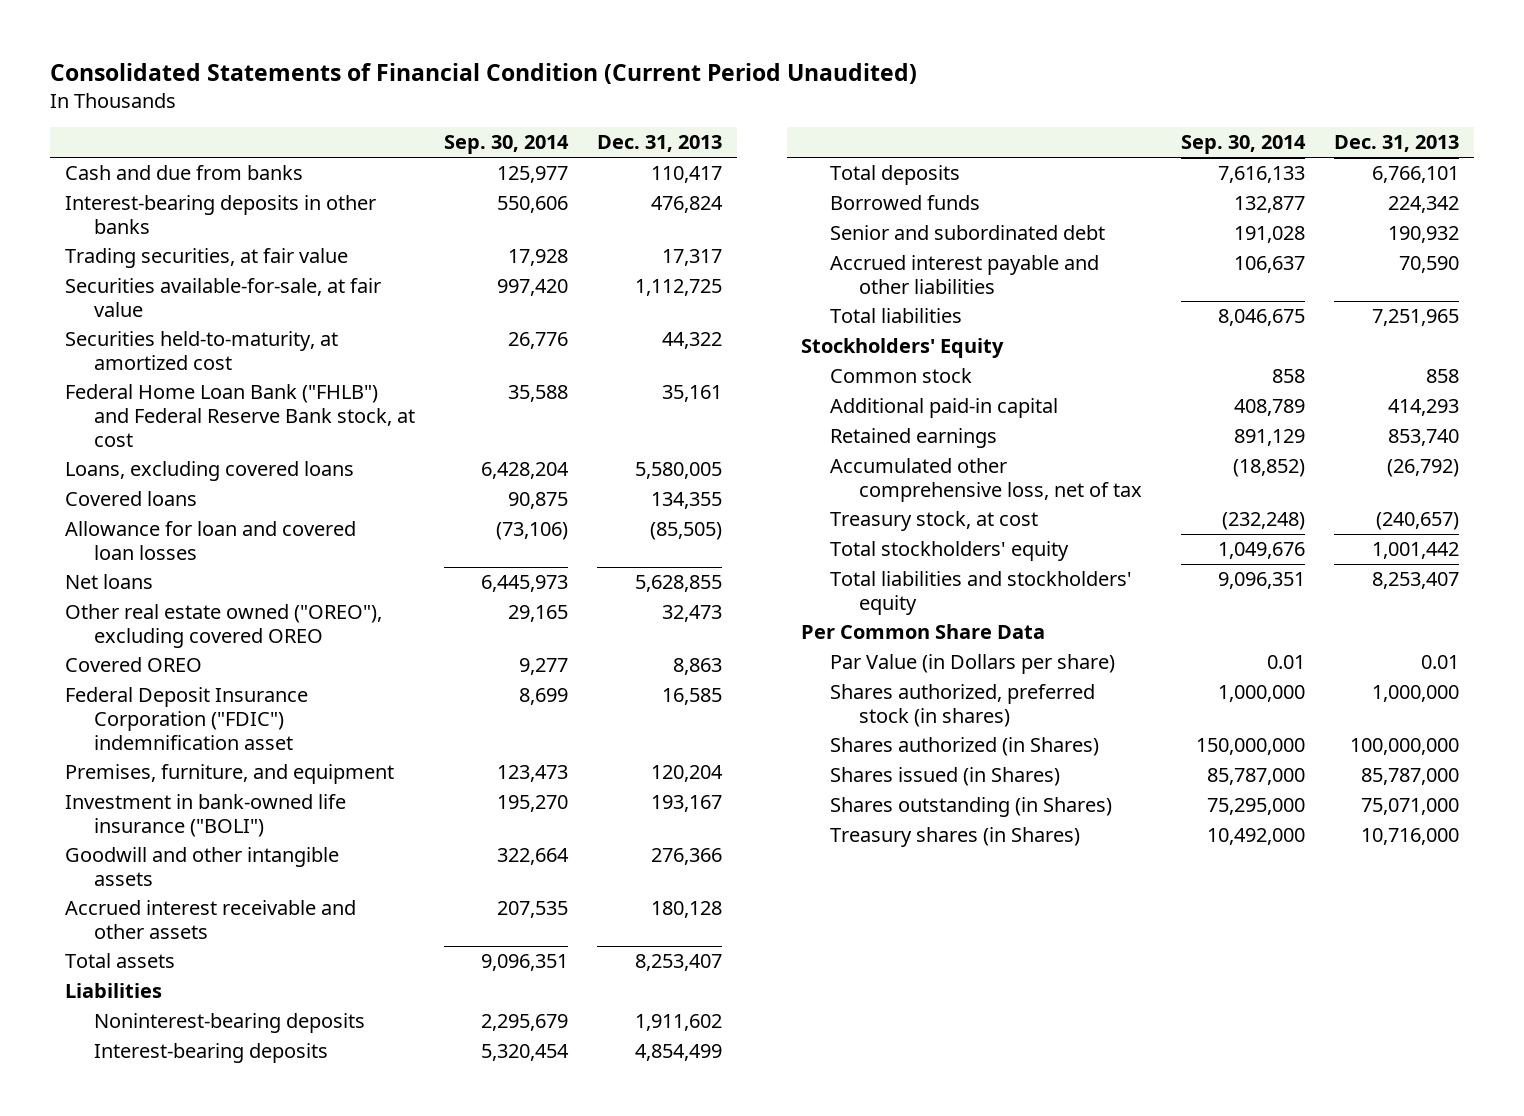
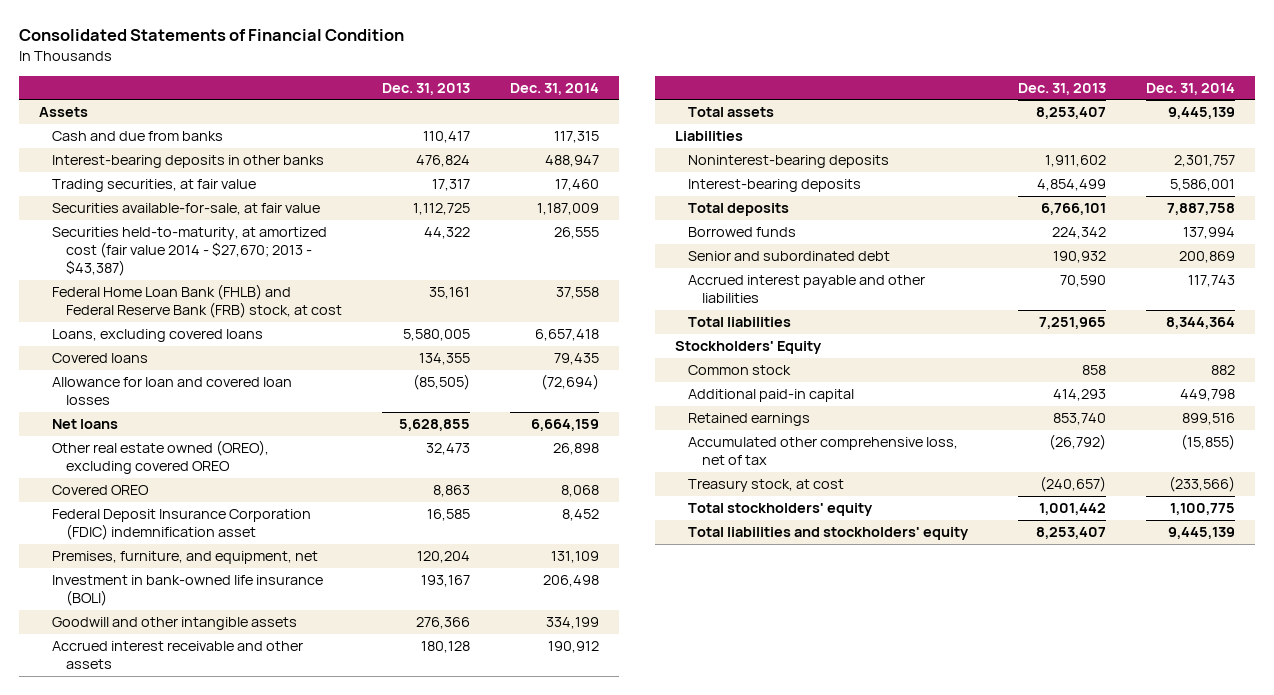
[49,62,917,84] Consolidated Statements of Financial Condition (Current Period Unaudited) -> [18,29,404,42] Consolidated Statements of Financial Condition
[444,135,570,155] Sep. 30, 2014 -> none
none -> [509,82,599,95] Dec. 31, 2014
none -> [38,107,88,118] Assets
[64,330,338,370] Securities held-to-maturity, at amortized cost -> [52,227,328,277] Securities held-to-maturity, at amortized cost (fair value 2014 - $27,670; 2013 - $43,387)
[64,383,415,447] Federal Home Loan Bank ("FHLB") and Federal Reserve Bank stock, at cost -> [52,284,342,319] Federal Home Loan Bank (FHLB) and Federal Reserve Bank (FRB) stock, at cost
[64,603,382,648] Other real estate owned ("OREO"), excluding covered OREO -> [52,440,270,475] Other real estate owned (OREO), excluding covered OREO
[64,686,308,750] Federal Deposit Insurance Corporation ("FDIC") indemnification asset -> [52,509,312,541] Federal Deposit Insurance Corporation (FDIC) indemnification asset
[64,763,394,784] Premises, furniture, and equipment -> [52,551,319,565] Premises, furniture, and equipment, net
[64,793,346,837] Investment in bank-owned life insurance ("BOLI") -> [52,575,324,607] Investment in bank-owned life insurance (BOLI)
[801,623,1046,639] Per Common Share Data -> none
[830,653,1116,674] Par Value (in Dollars per share) -> none
[830,683,1096,727] Shares authorized, preferred stock (in shares) -> none
[830,736,1100,756] Shares authorized (in Shares) -> none
[830,766,1061,786] Shares issued (in Shares) -> none
[830,796,1113,817] Shares outstanding (in Shares) -> none
[830,826,1081,847] Treasury shares (in Shares) -> none

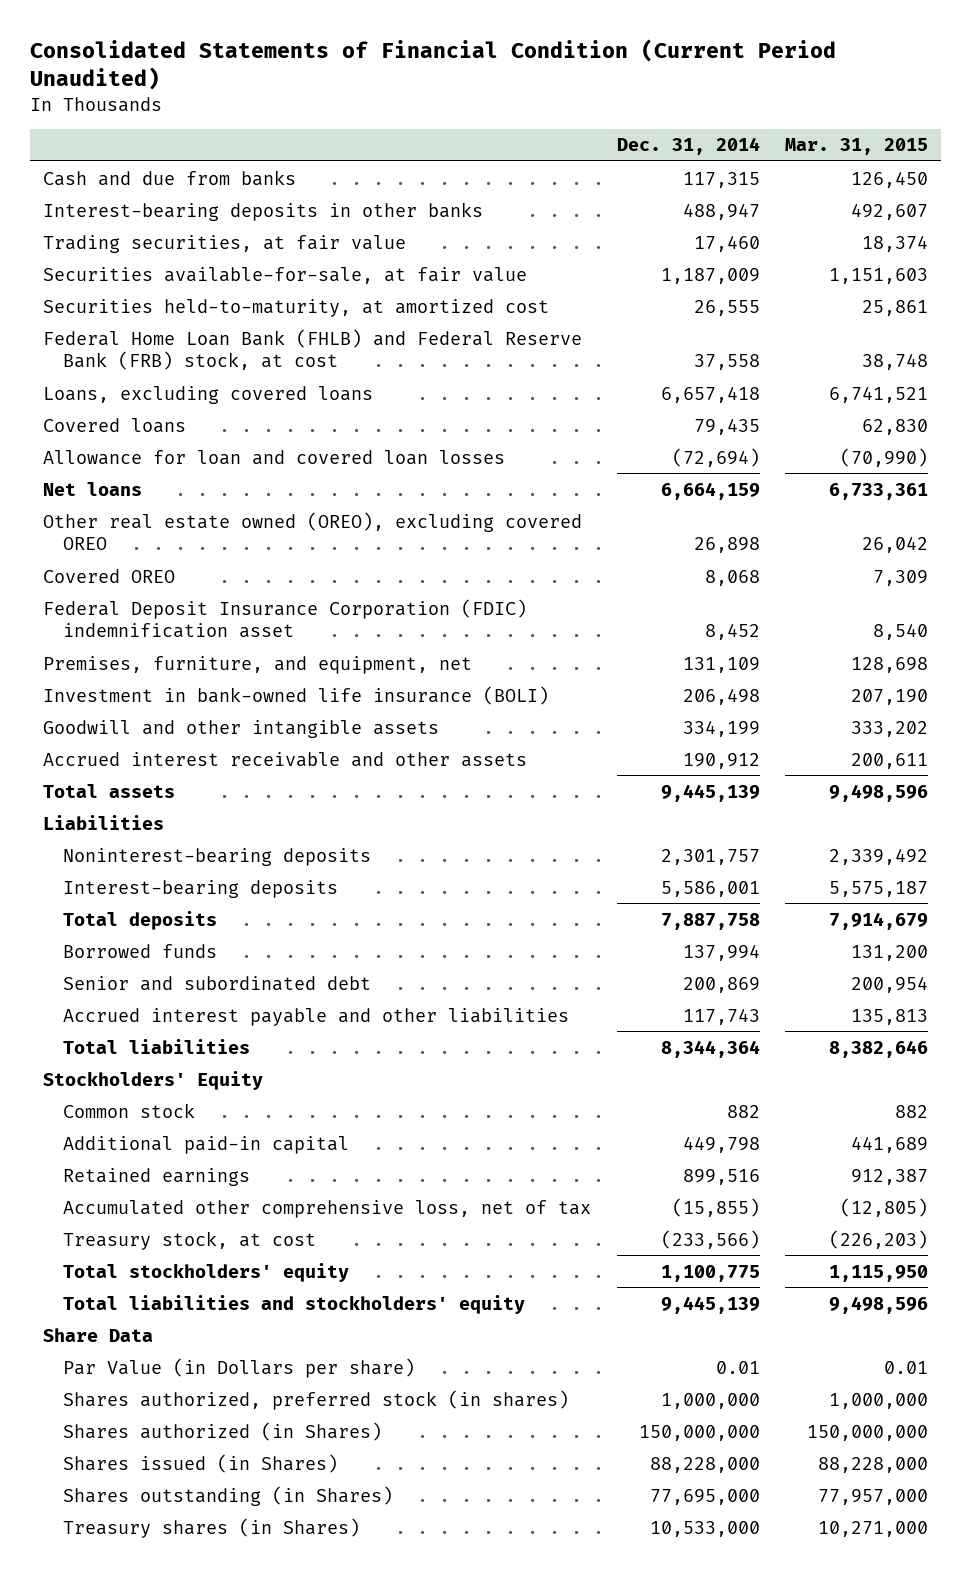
[18,29,404,42] Consolidated Statements of Financial Condition -> [30,39,837,91] Consolidated Statements of Financial Condition (Current Period Unaudited)
[381,82,470,95] Dec. 31, 2013 -> none
none -> [785,138,929,156] Mar. 31, 2015
[38,107,88,118] Assets -> none
[52,227,328,277] Securities held-to-maturity, at amortized cost (fair value 2014 - $27,670; 2013 - $43,387) -> [42,298,549,317] Securities held-to-maturity, at amortized cost
none -> [42,1327,153,1342] Share Data
none -> [62,1357,415,1378] Par Value (in Dollars per share)
none -> [62,1389,569,1410] Shares authorized, preferred stock (in shares)
none -> [62,1421,382,1441] Shares authorized (in Shares)
none -> [62,1453,338,1473] Shares issued (in Shares)
none -> [62,1485,393,1506] Shares outstanding (in Shares)
none -> [62,1517,360,1538] Treasury shares (in Shares)

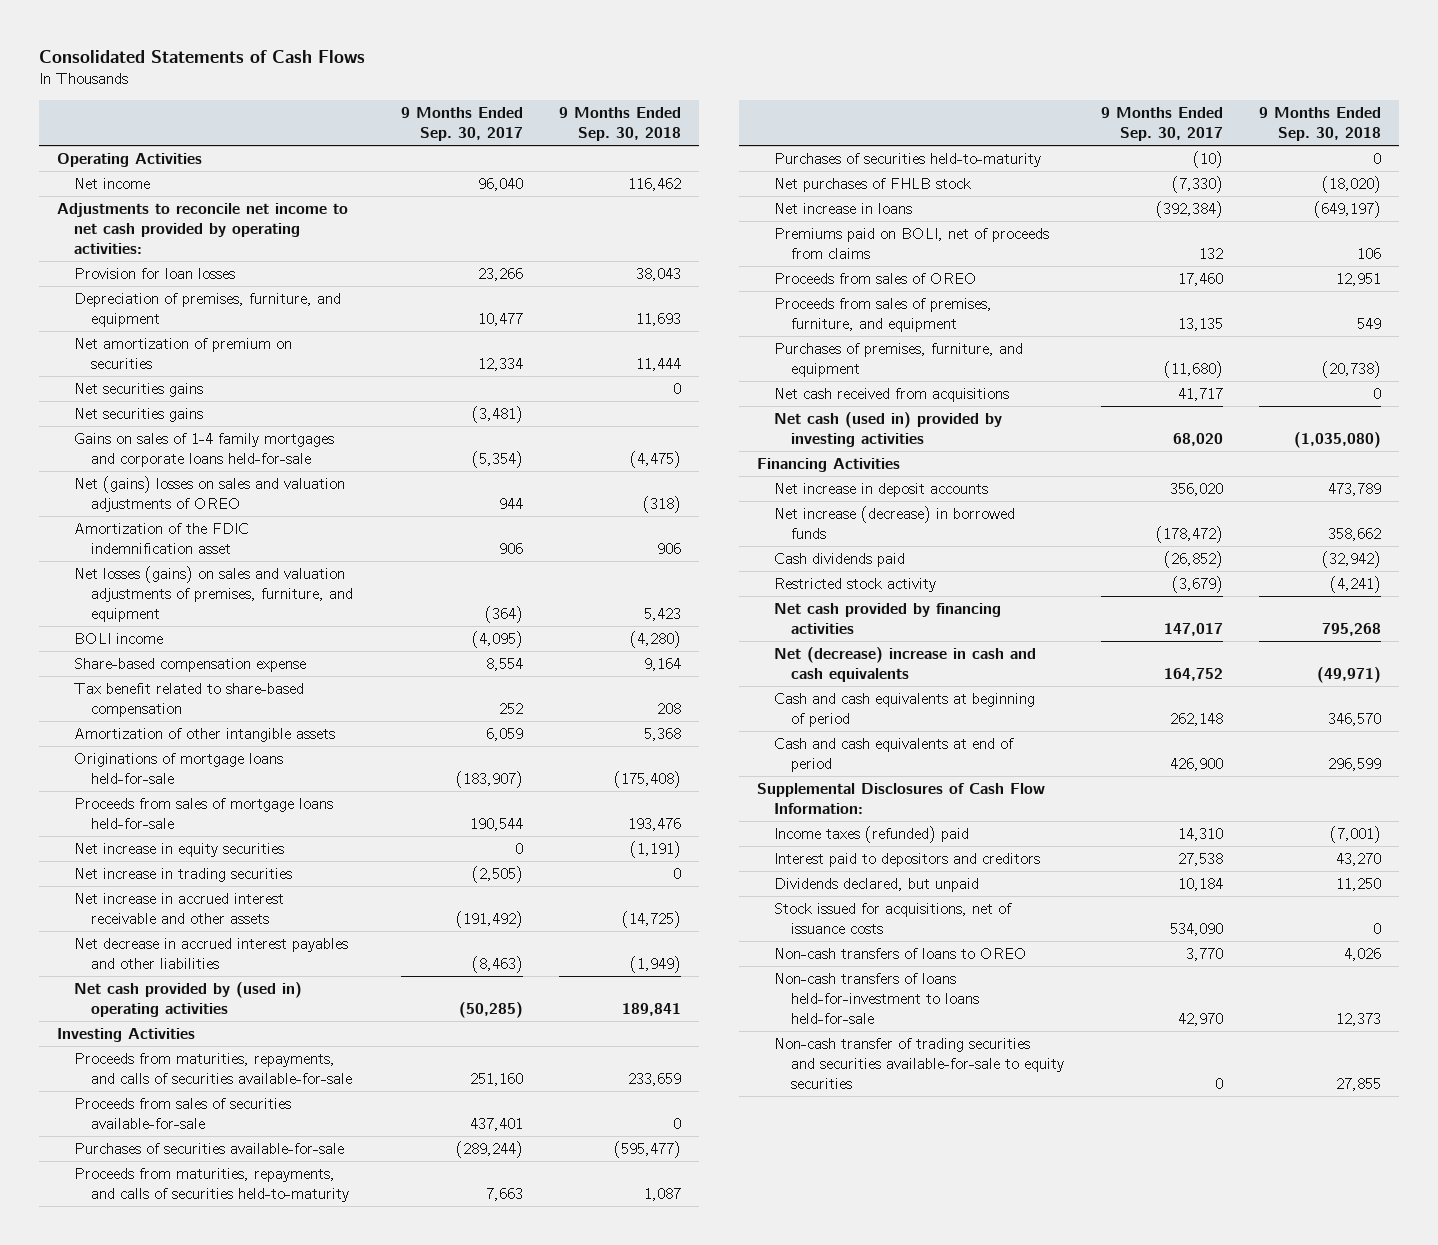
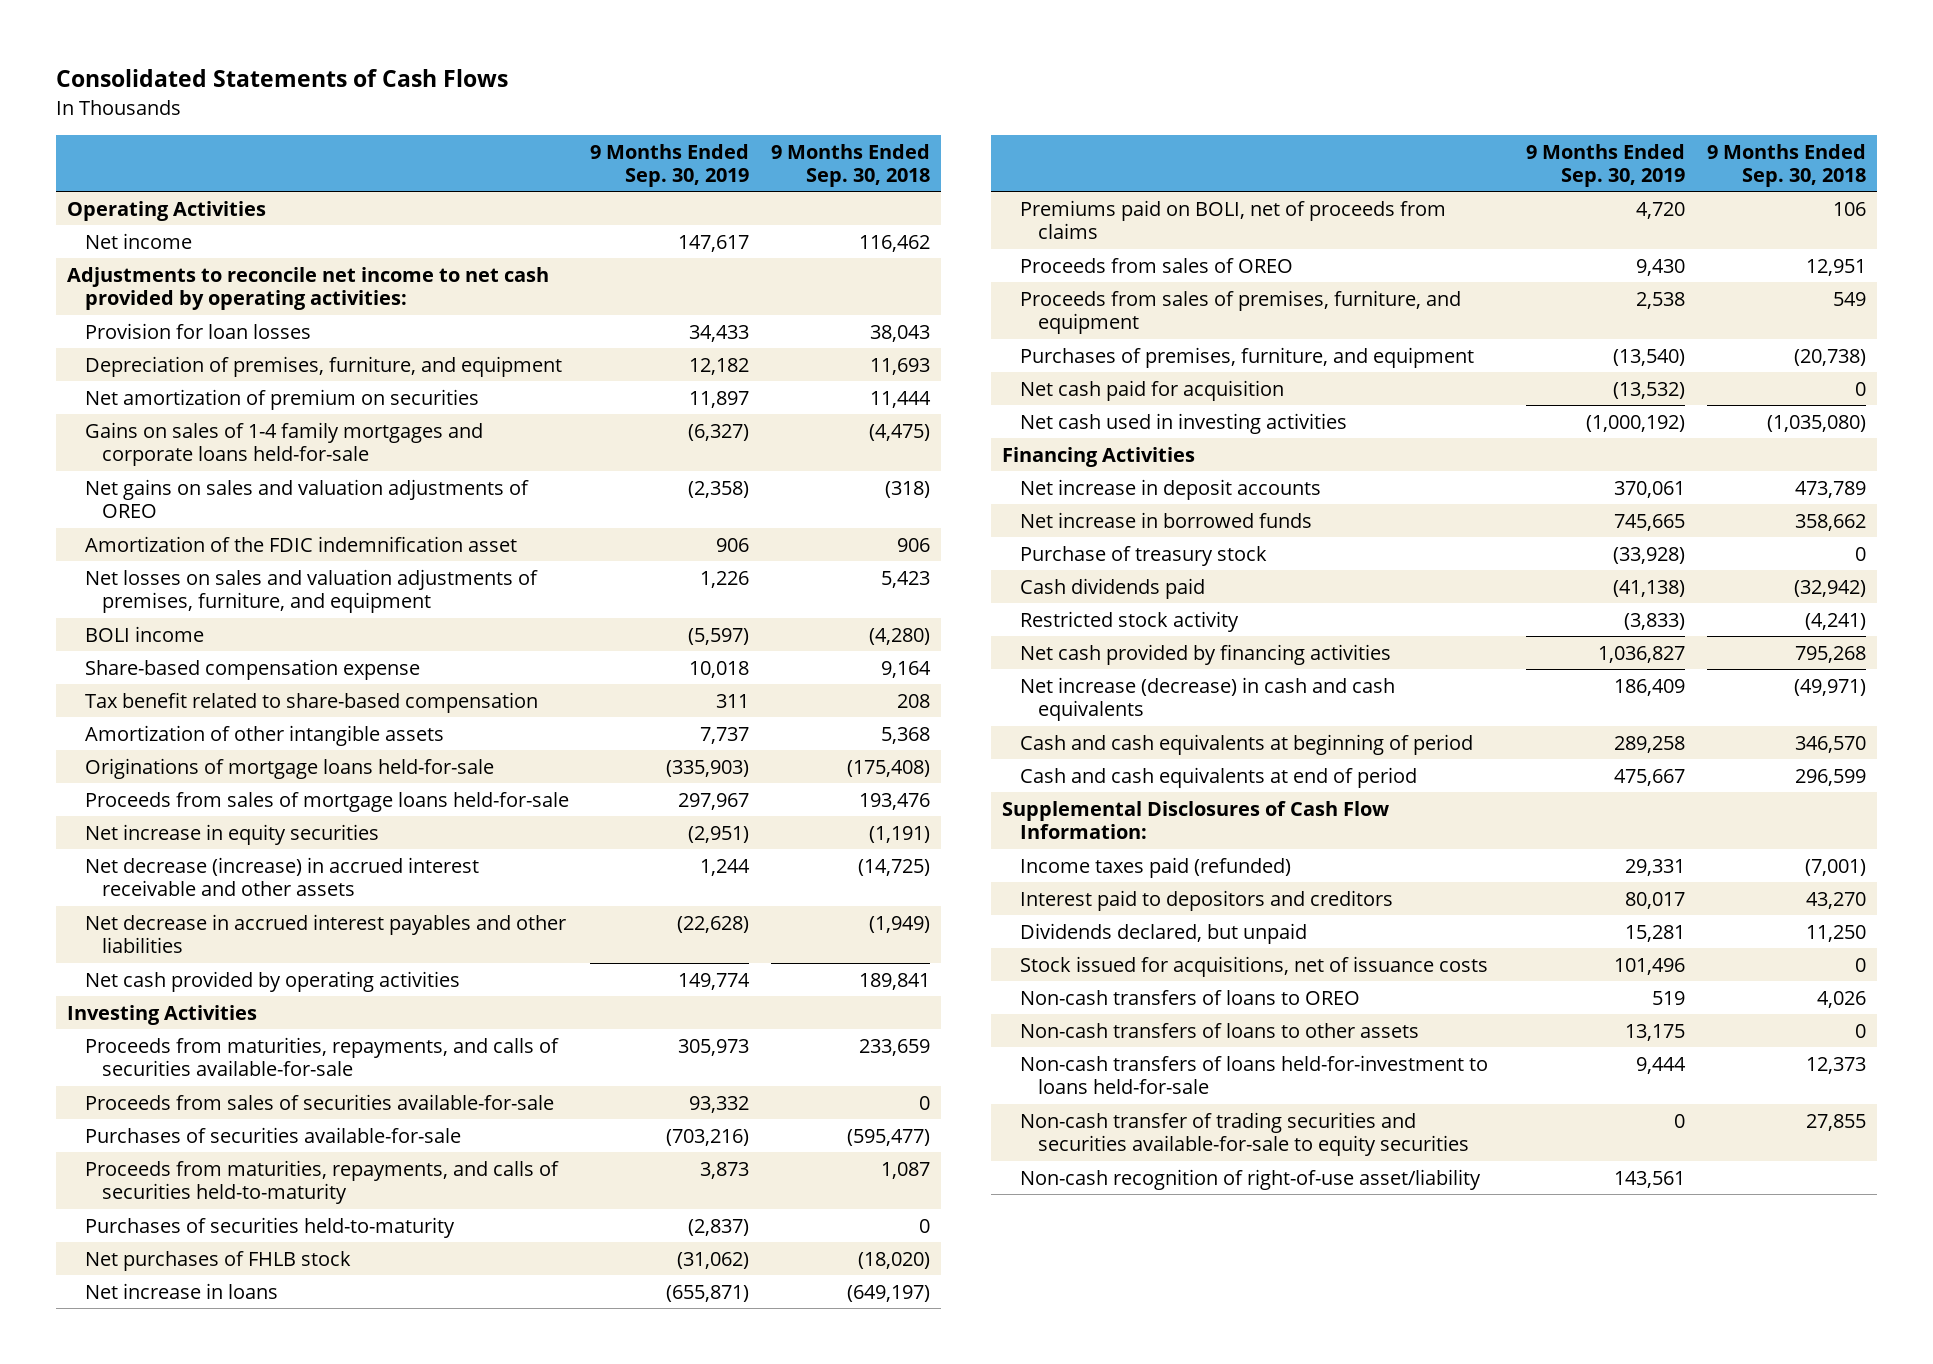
[400,107,523,141] 9 Months Ended Sep. 30, 2017 -> none
none -> [590,143,750,187] 9 Months Ended Sep. 30, 2019
[73,383,203,398] Net securities gains -> none
[73,408,203,423] Net securities gains -> none
[73,476,345,513] Net (gains) losses on sales and valuation adjustments of OREO -> [84,478,529,519] Net gains on sales and valuation adjustments of OREO
[73,566,354,623] Net losses (gains) on sales and valuation adjustments of premises, furniture, and equipment -> [84,568,538,614] Net losses on sales and valuation adjustments of premises, furniture, and equipment
[73,868,292,883] Net increase in trading securities -> none
[73,893,284,925] Net increase in accrued interest receivable and other assets -> [84,856,479,897] Net decrease (increase) in accrued interest receivable and other assets
[73,982,302,1018] Net cash provided by (used in) operating activities -> [84,970,460,992] Net cash provided by operating activities
[773,388,1009,403] Net cash received from acquisitions -> none
none -> [1020,379,1285,401] Net cash paid for acquisition
[773,412,1002,448] Net cash (used in) provided by investing activities -> [1020,412,1348,434] Net cash used in investing activities
[773,506,1015,540] Net increase (decrease) in borrowed funds -> [1020,511,1313,528] Net increase in borrowed funds
none -> [1020,545,1268,566] Purchase of treasury stock
[773,647,1036,683] Net (decrease) increase in cash and cash equivalents -> [1020,676,1396,722] Net increase (decrease) in cash and cash equivalents
[773,826,969,844] Income taxes (refunded) paid -> [1020,856,1292,878] Income taxes paid (refunded)
none -> [1020,1022,1420,1038] Non-cash transfers of loans to other assets
none -> [1020,1168,1482,1190] Non-cash recognition of right-of-use asset/liability

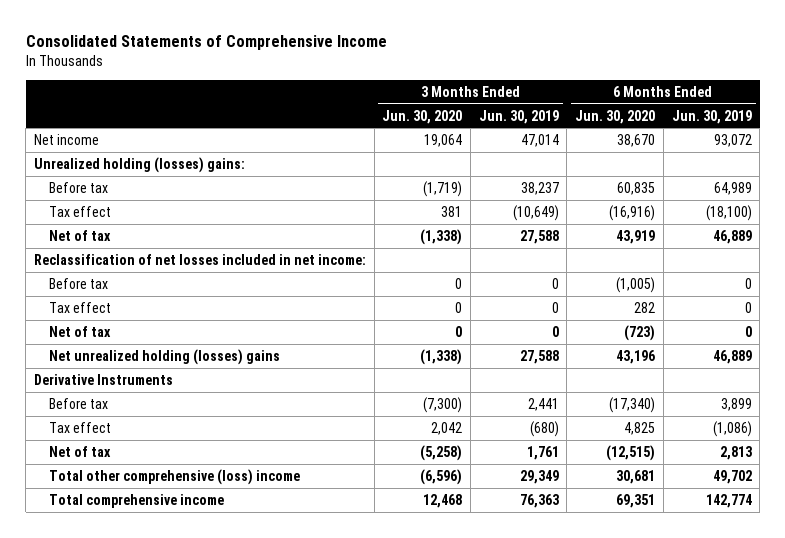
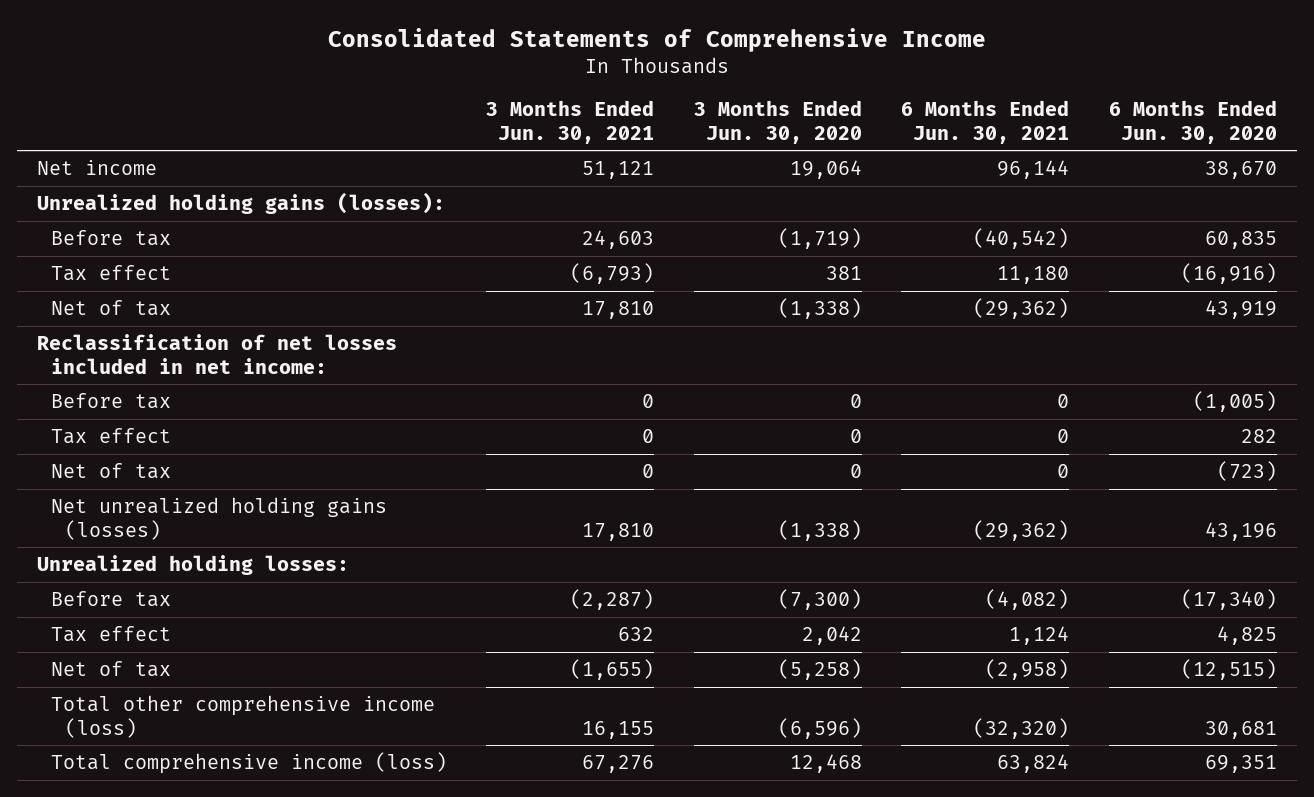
[478,109,559,124] Jun. 30, 2019 -> none
[671,109,752,124] Jun. 30, 2019 -> none
none -> [486,100,655,144] 3 Months Ended Jun. 30, 2021
none -> [901,100,1070,144] 6 Months Ended Jun. 30, 2021
[33,156,245,173] Unrealized holding (losses) gains: -> [36,192,445,215] Unrealized holding gains (losses):
[33,373,173,385] Derivative Instruments -> none
[49,348,281,365] Net unrealized holding (losses) gains -> [50,497,387,540] Net unrealized holding gains (losses)
none -> [36,555,349,576] Unrealized holding losses:
[49,468,301,485] Total other comprehensive (loss) income -> [50,695,435,738] Total other comprehensive income (loss)
[49,493,225,508] Total comprehensive income -> [50,752,447,775] Total comprehensive income (loss)

